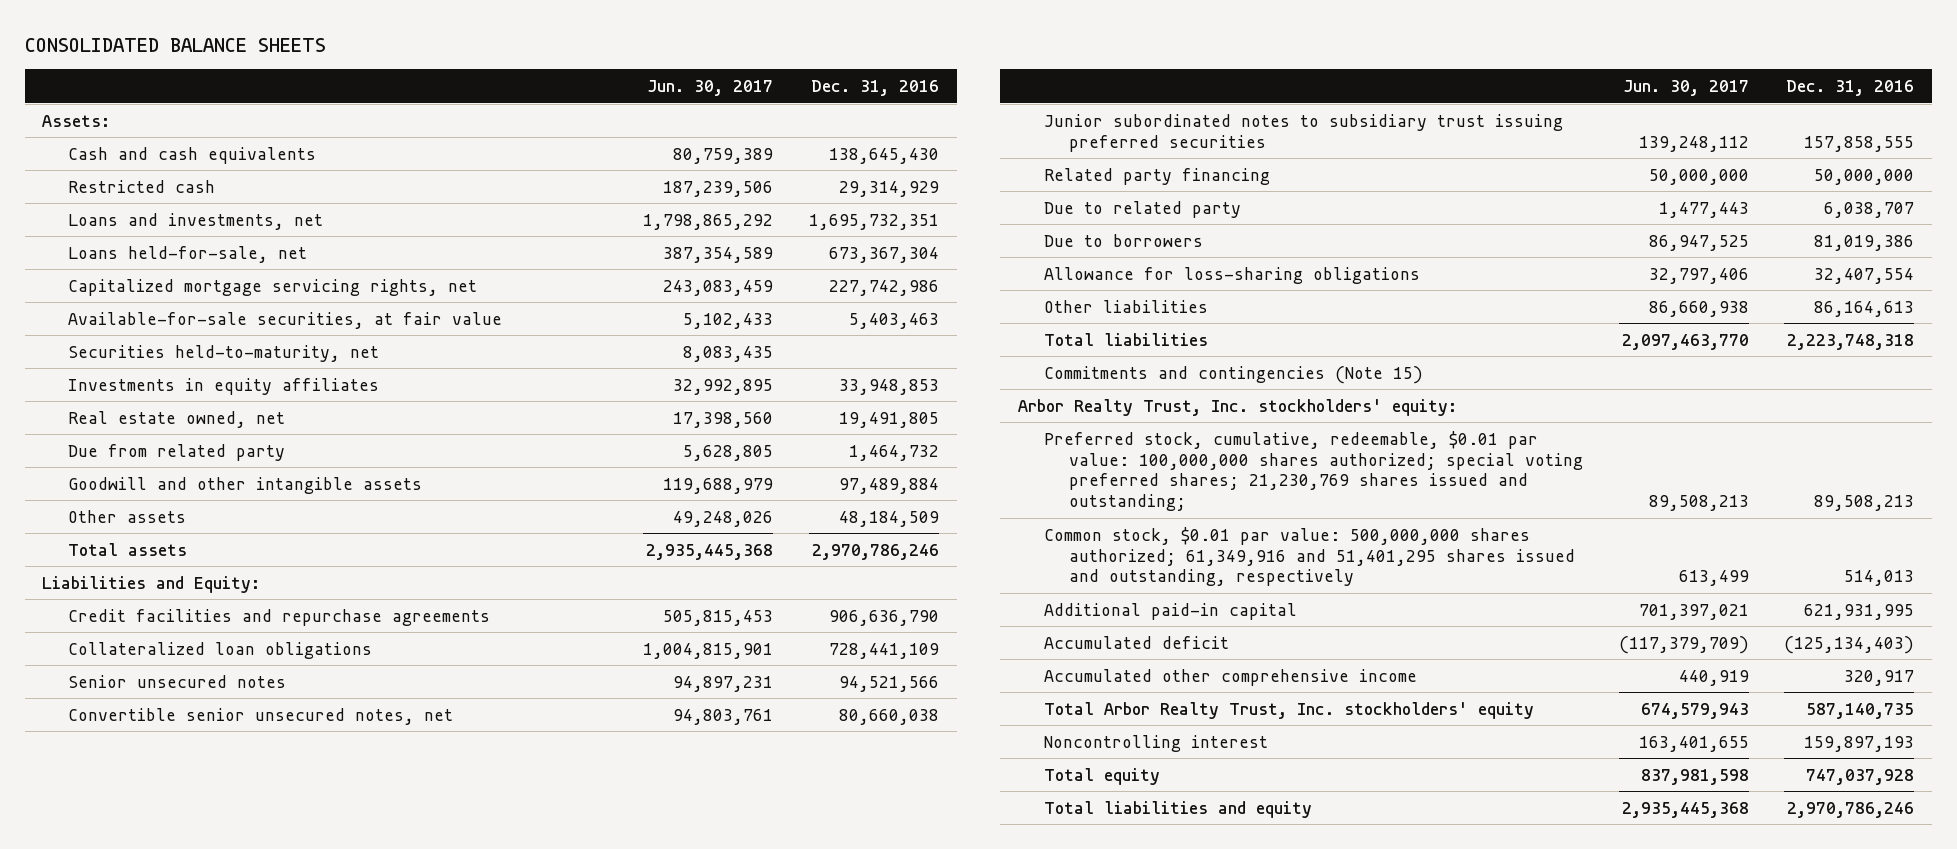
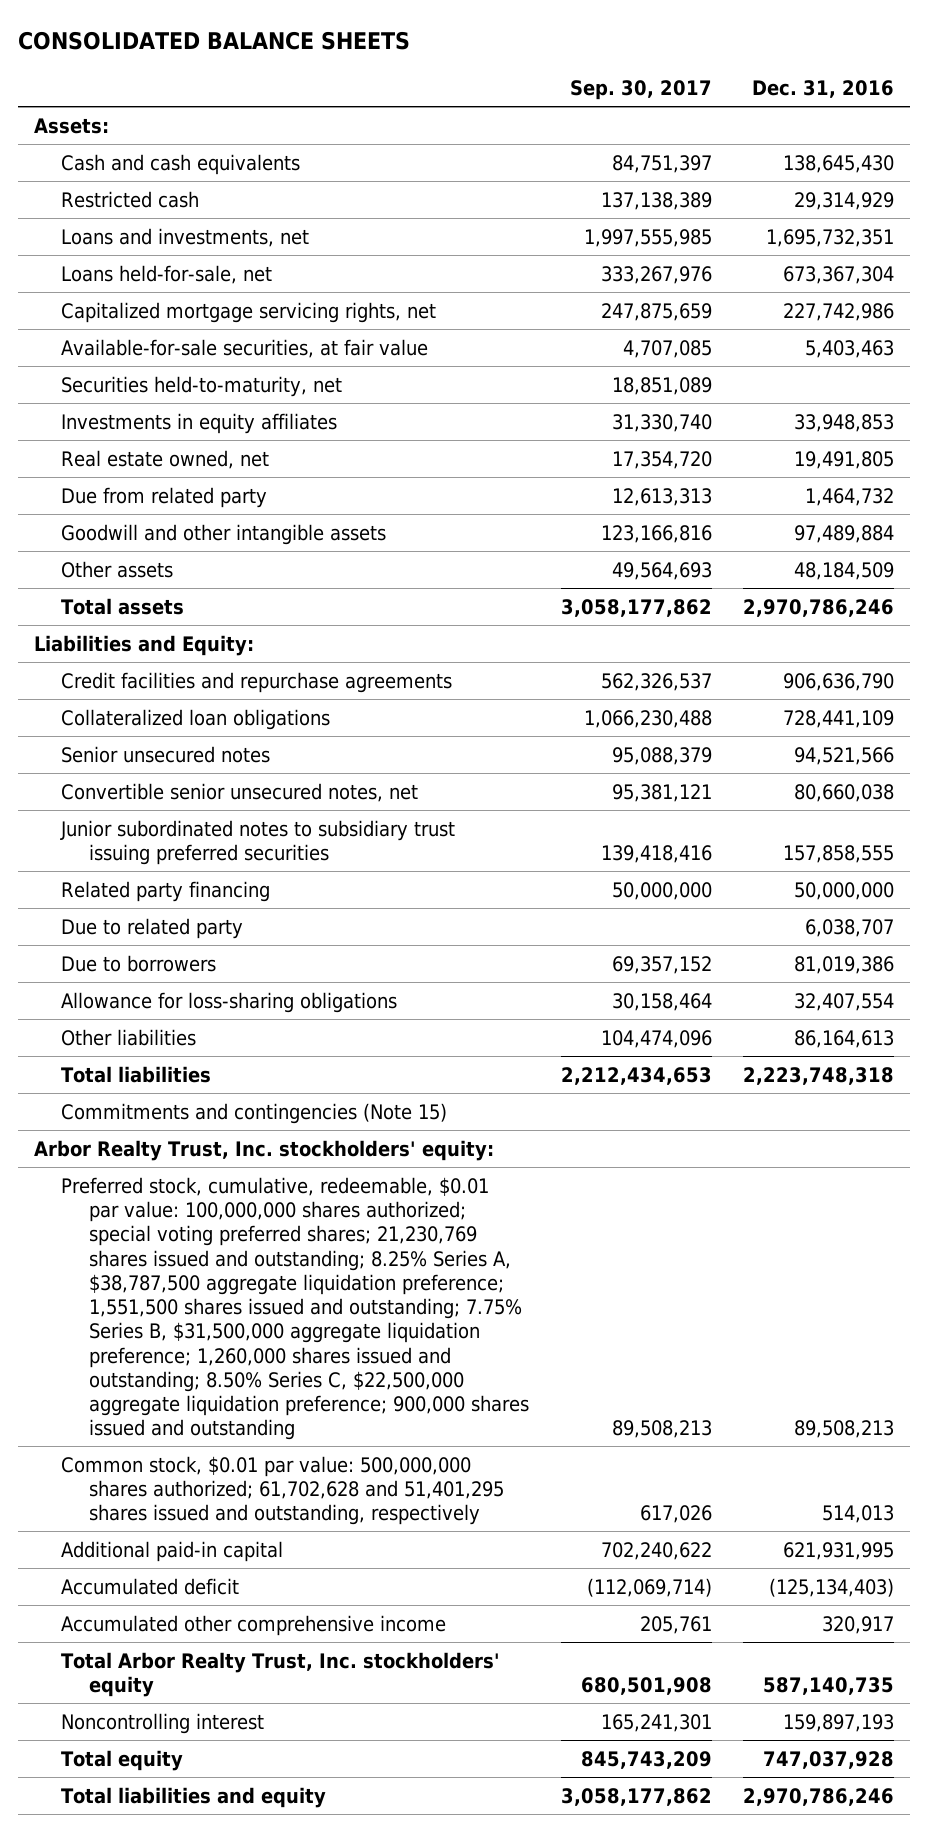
[646,79,773,96] Jun. 30, 2017 -> none
none -> [569,80,712,101] Sep. 30, 2017
[1043,430,1583,512] Preferred stock, cumulative, redeemable, $0.01 par value: 100,000,000 shares authorized; special voting preferred shares; 21,230,769 shares issued and outstanding; -> [61,1176,530,1441] Preferred stock, cumulative, redeemable, $0.01 par value: 100,000,000 shares authorized; special voting preferred shares; 21,230,769 shares issued and outstanding; 8.25% Series A, $38,787,500 aggregate liquidation preference; 1,551,500 shares issued and outstanding; 7.75% Series B, $31,500,000 aggregate liquidation preference; 1,260,000 shares issued and outstanding; 8.50% Series C, $22,500,000 aggregate liquidation preference; 900,000 shares issued and outstanding
[1043,526,1575,587] Common stock, $0.01 par value: 500,000,000 shares authorized; 61,349,916 and 51,401,295 shares issued and outstanding, respectively -> [61,1455,505,1526] Common stock, $0.01 par value: 500,000,000 shares authorized; 61,702,628 and 51,401,295 shares issued and outstanding, respectively

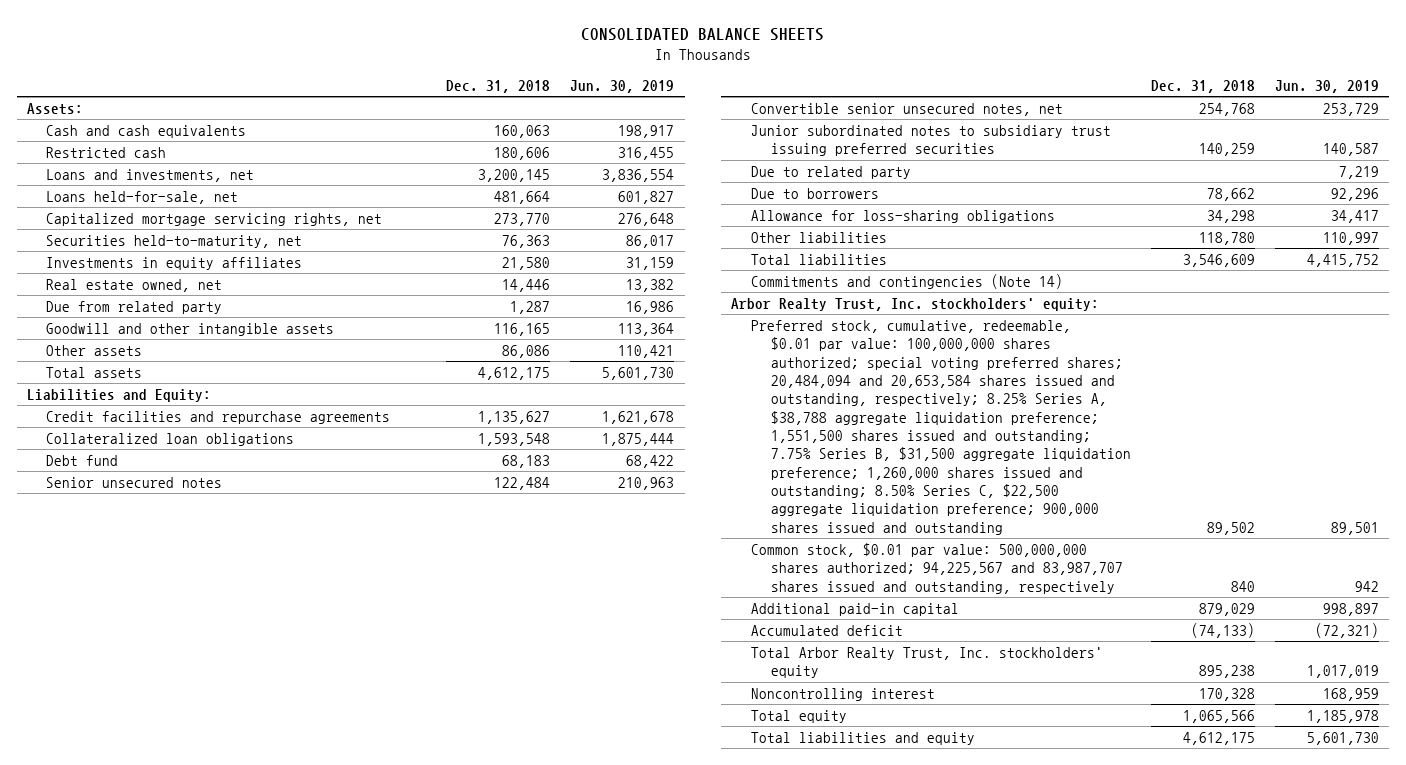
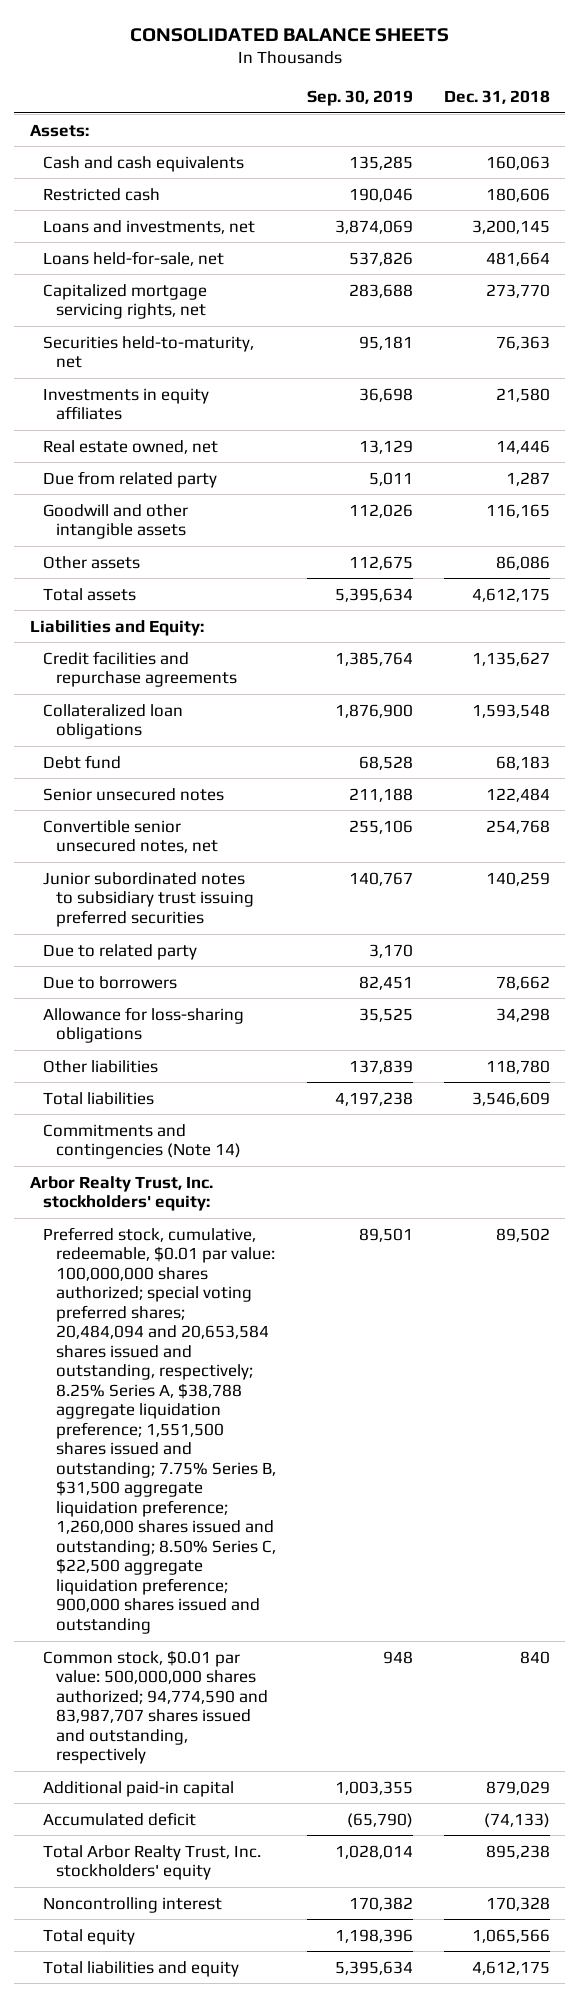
[570,79,675,93] Jun. 30, 2019 -> none
none -> [307,89,414,106] Sep. 30, 2019
[751,542,1123,594] Common stock, $0.01 par value: 500,000,000 shares authorized; 94,225,567 and 83,987,707 shares issued and outstanding, respectively -> [42,1649,269,1765] Common stock, $0.01 par value: 500,000,000 shares authorized; 94,774,590 and 83,987,707 shares issued and outstanding, respectively

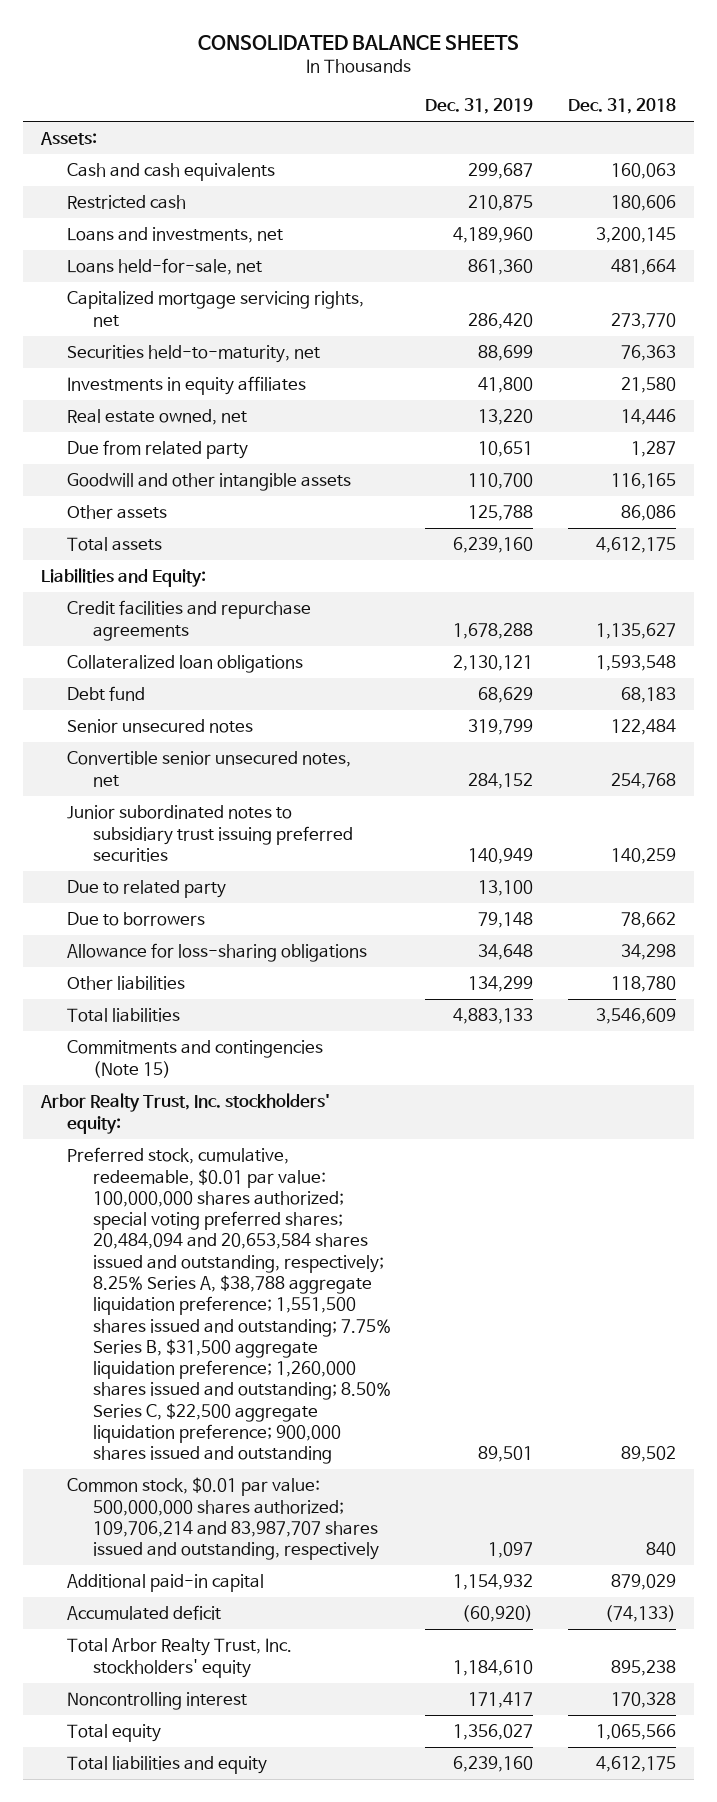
[307,89,414,106] Sep. 30, 2019 -> none
none -> [425,98,534,115] Dec. 31, 2019
[42,1123,242,1160] Commitments and contingencies (Note 14) -> [66,1040,323,1078] Commitments and contingencies (Note 15)
[42,1649,269,1765] Common stock, $0.01 par value: 500,000,000 shares authorized; 94,774,590 and 83,987,707 shares issued and outstanding, respectively -> [66,1477,379,1561] Common stock, $0.01 par value: 500,000,000 shares authorized; 109,706,214 and 83,987,707 shares issued and outstanding, respectively

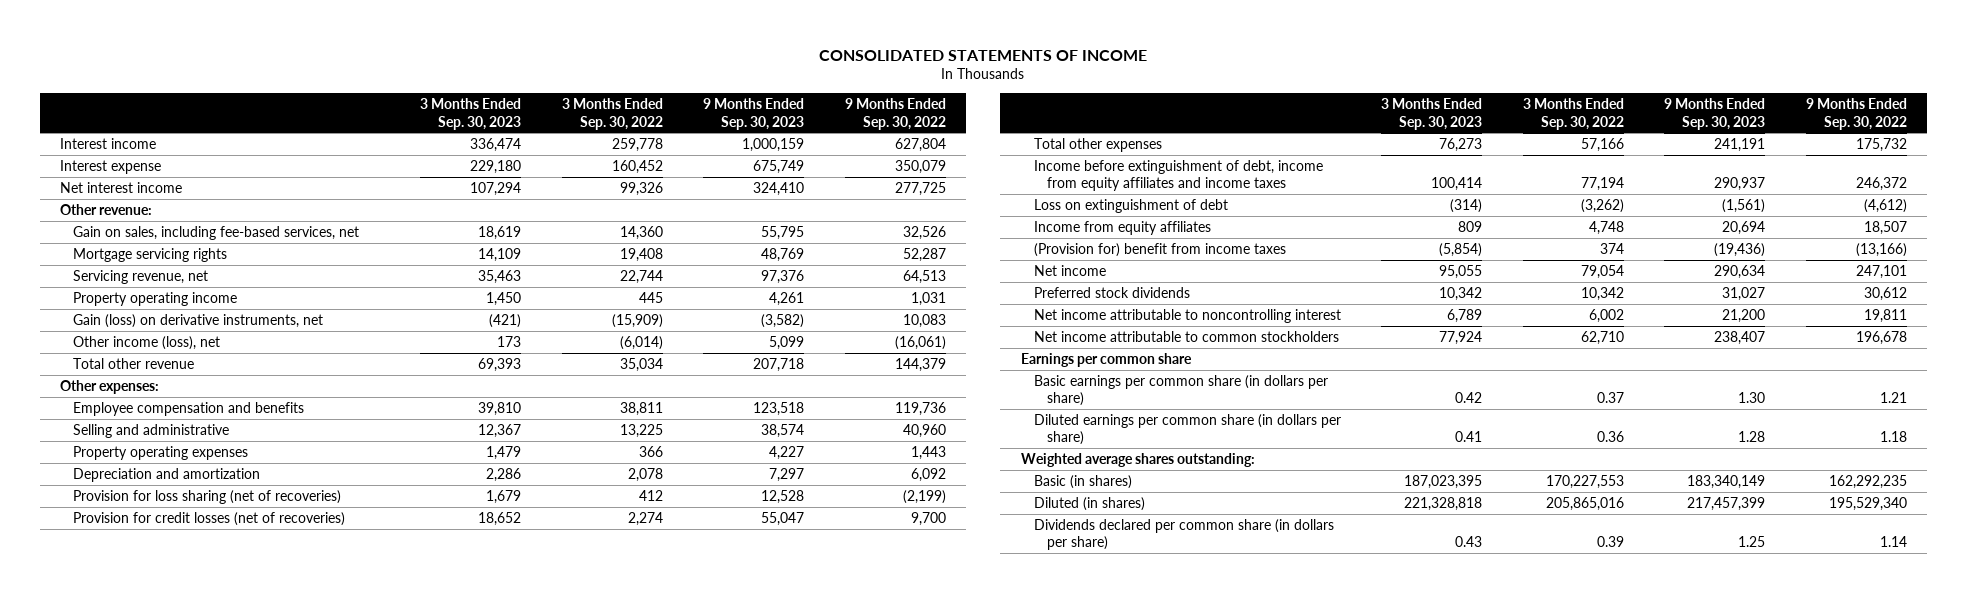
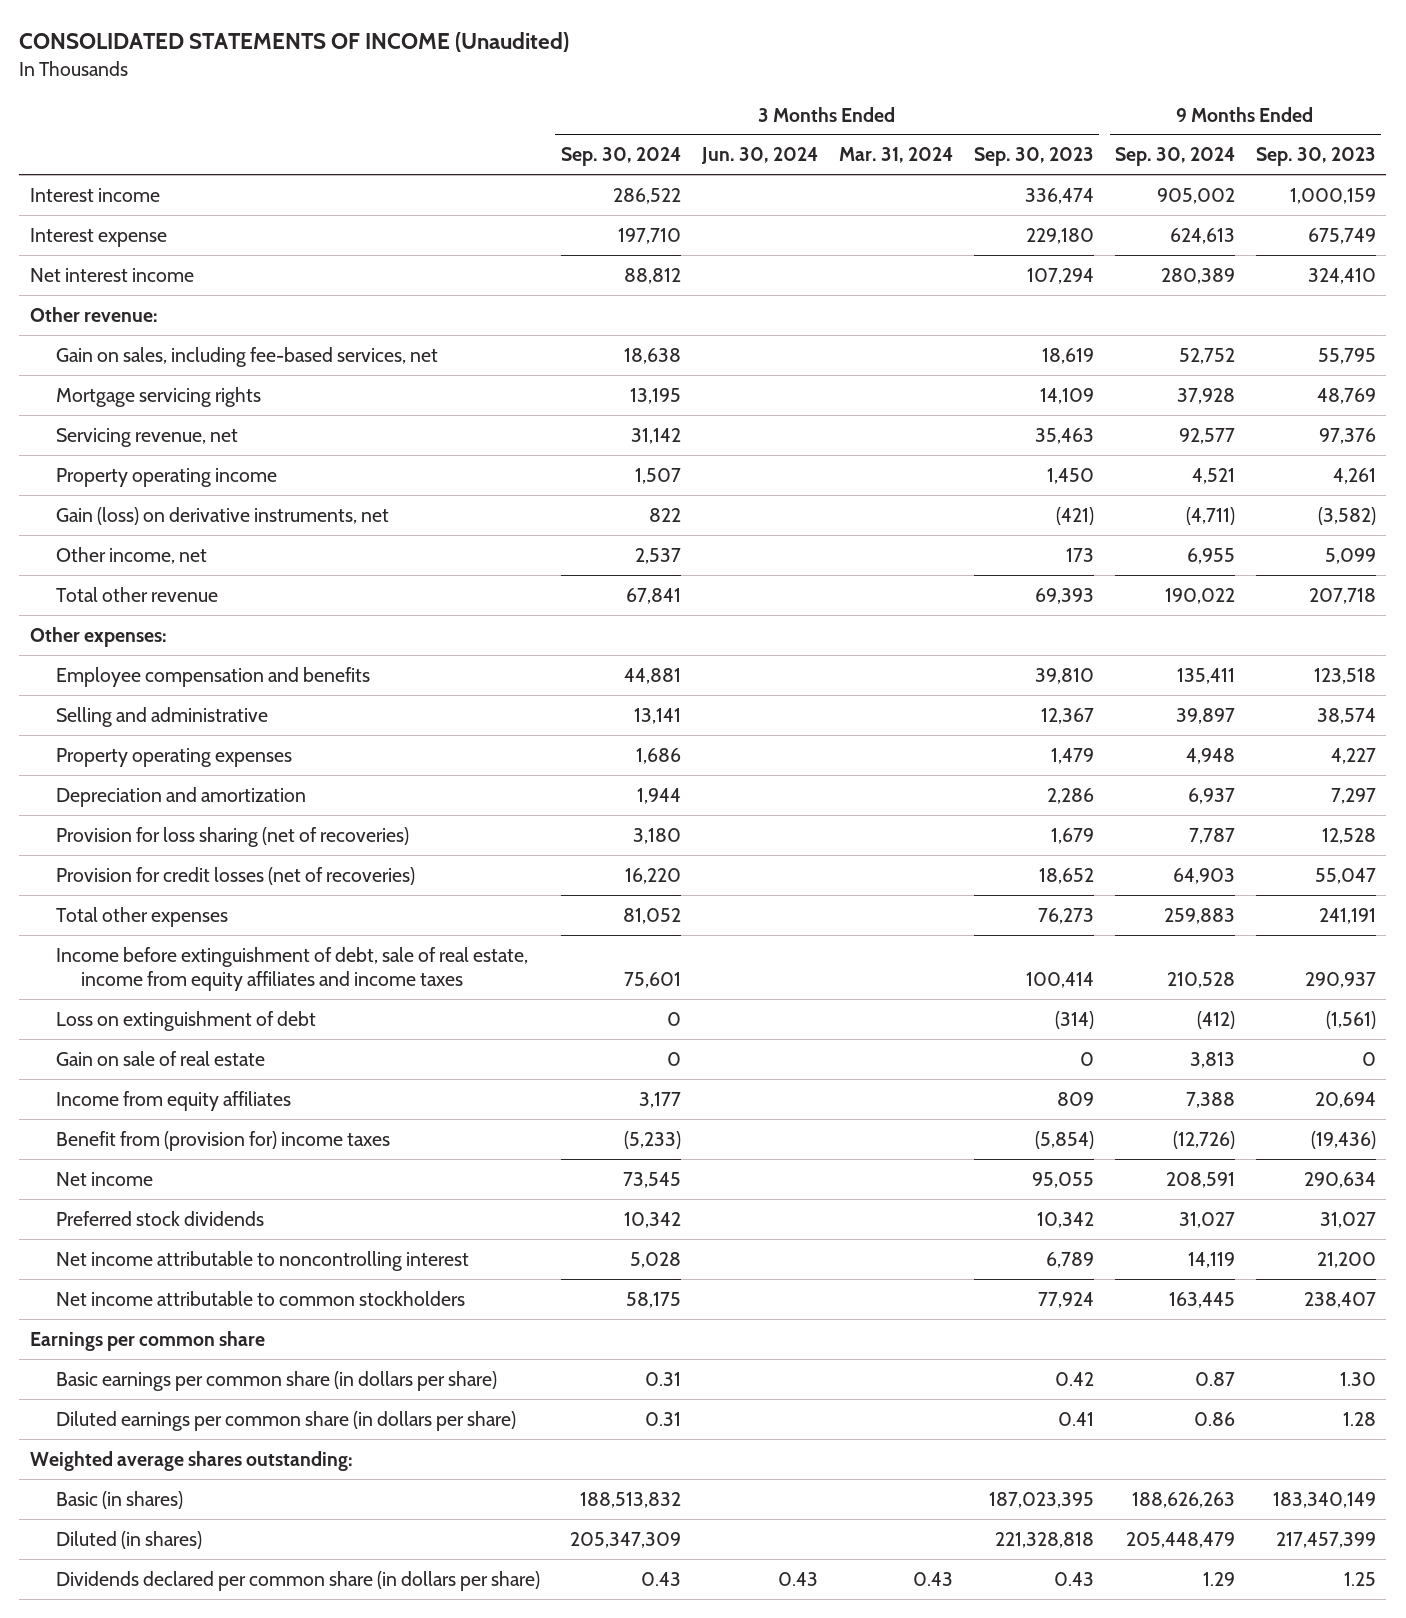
[819,49,1148,61] CONSOLIDATED STATEMENTS OF INCOME -> [19,32,570,53] CONSOLIDATED STATEMENTS OF INCOME (Unaudited)
[561,97,663,130] 3 Months Ended Sep. 30, 2022 -> none
[844,97,946,130] 9 Months Ended Sep. 30, 2022 -> none
none -> [560,147,681,167] Sep. 30, 2024
none -> [700,147,818,165] Jun. 30, 2024
none -> [838,147,953,164] Mar. 31, 2024
none -> [1114,147,1235,167] Sep. 30, 2024
[73,335,221,350] Other income (loss), net -> [55,546,207,564] Other income, net
[1033,159,1323,192] Income before extinguishment of debt, income from equity affiliates and income taxes -> [55,946,528,991] Income before extinguishment of debt, sale of real estate, income from equity affiliates and income taxes
none -> [55,1050,265,1066] Gain on sale of real estate
[1033,242,1286,257] (Provision for) benefit from income taxes -> [55,1130,390,1151] Benefit from (provision for) income taxes

